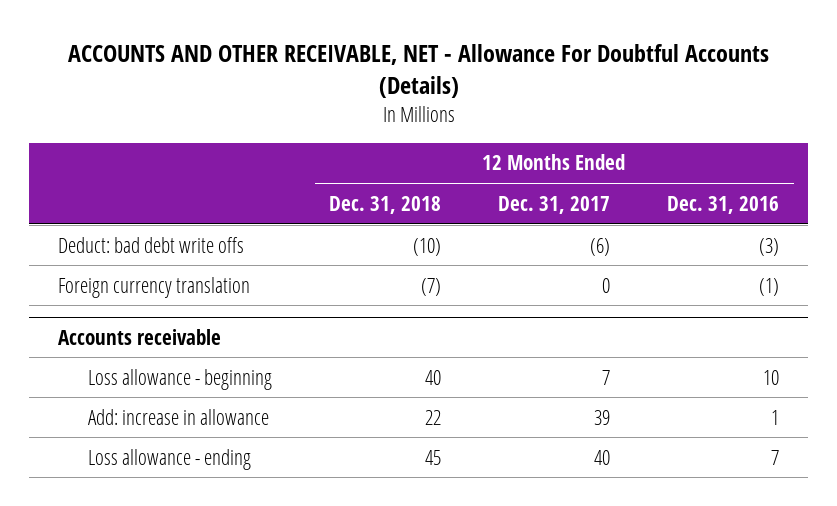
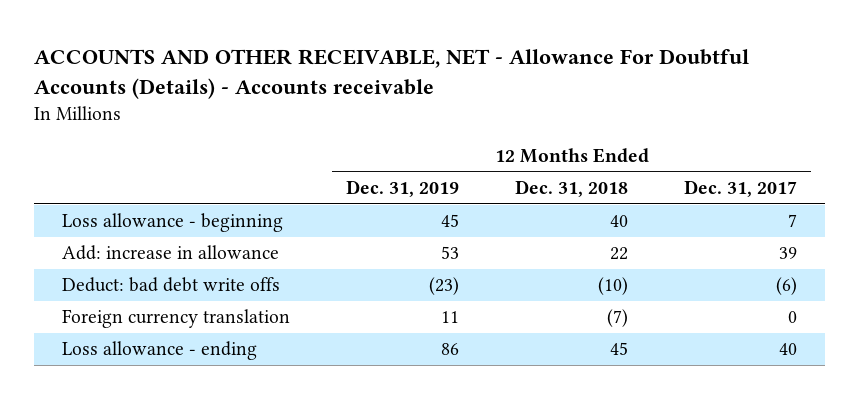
[67,43,769,99] ACCOUNTS AND OTHER RECEIVABLE, NET - Allowance For Doubtful Accounts (Details) -> [34,49,750,100] ACCOUNTS AND OTHER RECEIVABLE, NET - Allowance For Doubtful Accounts (Details) - Accounts receivable
[667,195,780,214] Dec. 31, 2016 -> none
none -> [346,180,460,198] Dec. 31, 2019
[57,328,221,345] Accounts receivable -> none
[57,236,244,253] Deduct: bad debt write offs -> [62,277,281,293] Deduct: bad debt write offs
[57,276,250,298] Foreign currency translation -> [62,309,291,329] Foreign currency translation

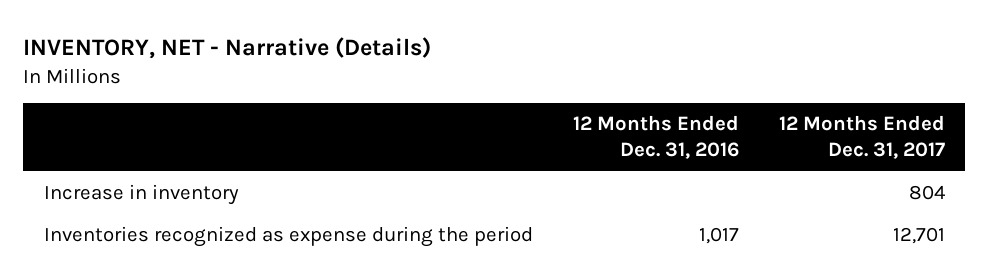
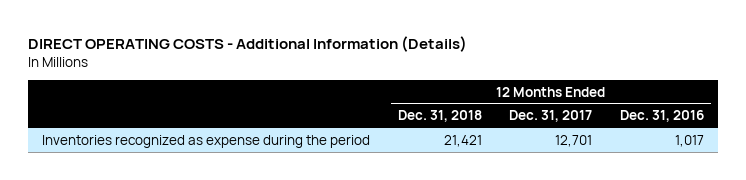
[23,37,432,60] INVENTORY, NET - Narrative (Details) -> [28,36,468,53] DIRECT OPERATING COSTS - Additional Information (Details)
none -> [397,110,482,123] Dec. 31, 2018
[43,184,239,206] Increase in inventory -> none

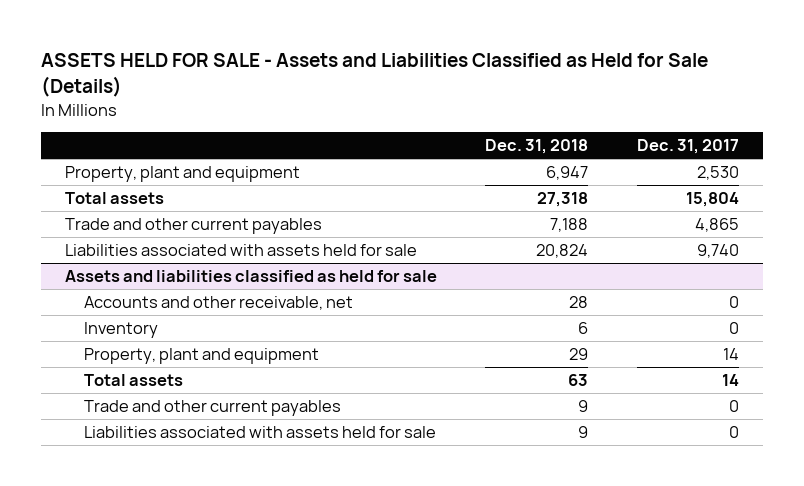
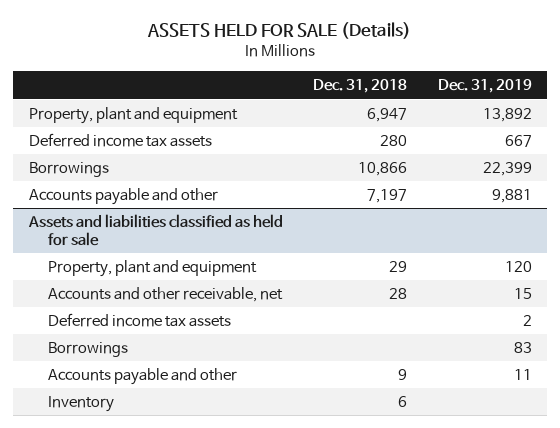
[41,53,709,98] ASSETS HELD FOR SALE - Assets and Liabilities Classified as Held for Sale (Details) -> [147,22,412,40] ASSETS HELD FOR SALE (Details)
[636,139,739,155] Dec. 31, 2017 -> none
none -> [437,79,532,94] Dec. 31, 2019
[65,192,165,205] Total assets -> none
[65,244,418,257] Liabilities associated with assets held for sale -> none
none -> [28,133,212,148] Deferred income tax assets
none -> [28,162,109,178] Borrowings
[65,218,323,235] Trade and other current payables -> [28,188,218,206] Accounts payable and other
[550,218,589,233] 7,188 -> [367,189,408,204] 7,197
[84,348,320,365] Property, plant and equipment -> [48,260,258,278] Property, plant and equipment
none -> [48,313,232,328] Deferred income tax assets
none -> [48,342,129,358] Borrowings
none -> [48,368,238,386] Accounts payable and other
[84,374,184,387] Total assets -> none
[84,400,342,417] Trade and other current payables -> none
[84,426,437,439] Liabilities associated with assets held for sale -> none

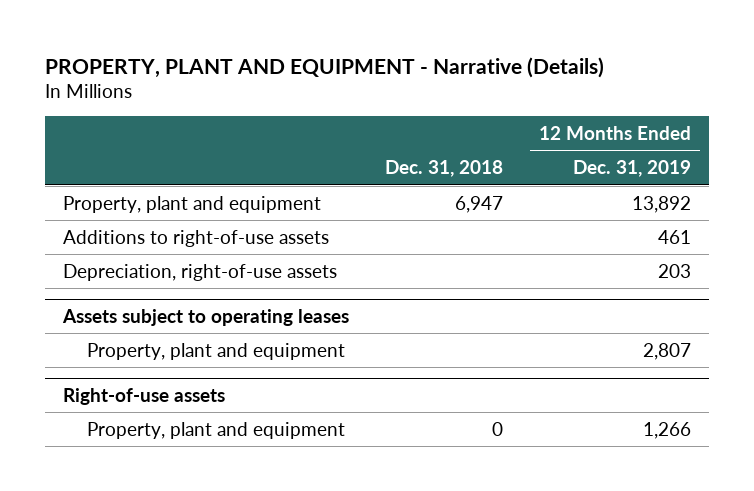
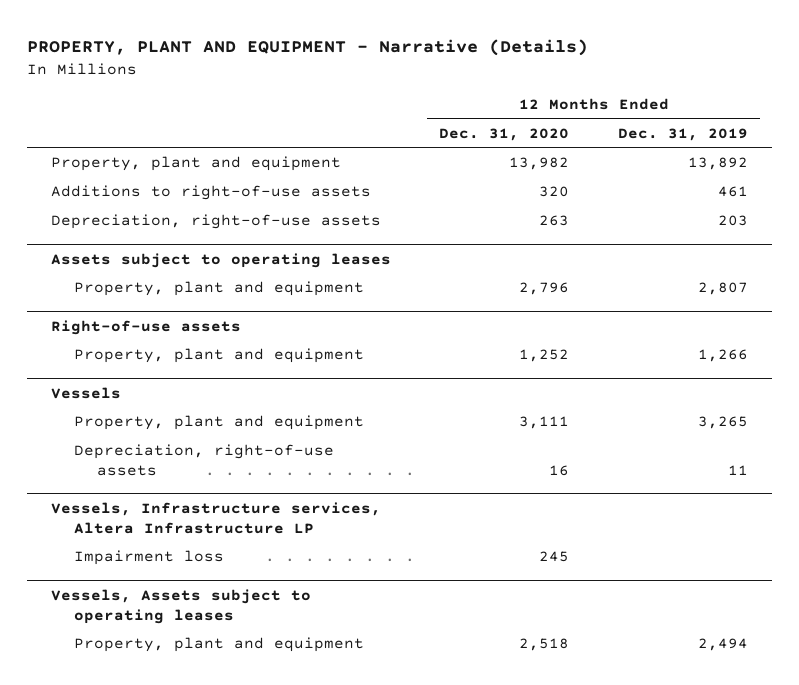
[385,160,504,178] Dec. 31, 2018 -> none
none -> [439,127,570,141] Dec. 31, 2020
none -> [50,386,121,399] Vessels
none -> [74,415,365,431] Property, plant and equipment
none -> [74,444,335,476] Depreciation, right-of-use assets
none -> [50,501,381,534] Vessels, Infrastructure services, Altera Infrastructure LP
none -> [74,550,225,566] Impairment loss
none -> [50,588,311,624] Vessels, Assets subject to operating leases
none -> [74,637,365,653] Property, plant and equipment

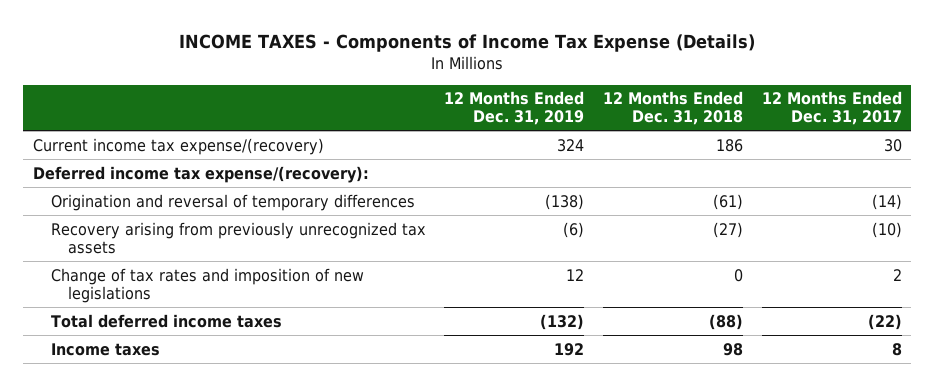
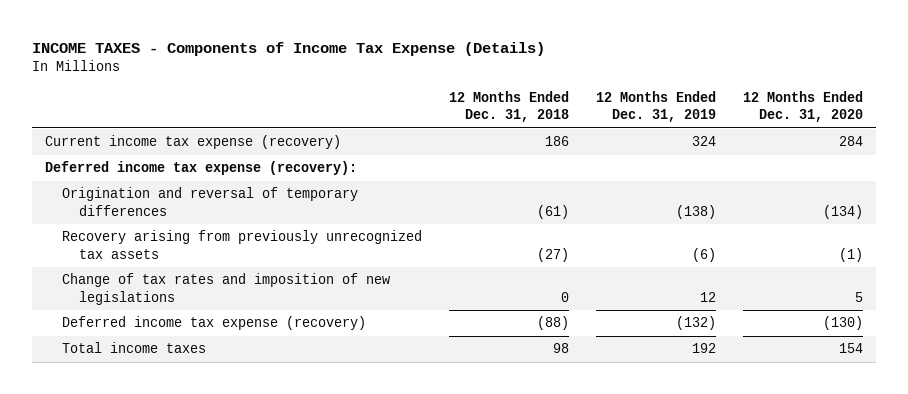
[762,91,903,126] 12 Months Ended Dec. 31, 2017 -> none
none -> [742,90,863,123] 12 Months Ended Dec. 31, 2020
[32,137,324,155] Current income tax expense/(recovery) -> [45,135,342,150] Current income tax expense (recovery)
[32,165,369,183] Deferred income tax expense/(recovery): -> [45,161,358,176] Deferred income tax expense (recovery):
[50,313,282,328] Total deferred income taxes -> [62,316,367,331] Deferred income tax expense (recovery)
[50,342,160,356] Income taxes -> [62,342,207,354] Total income taxes

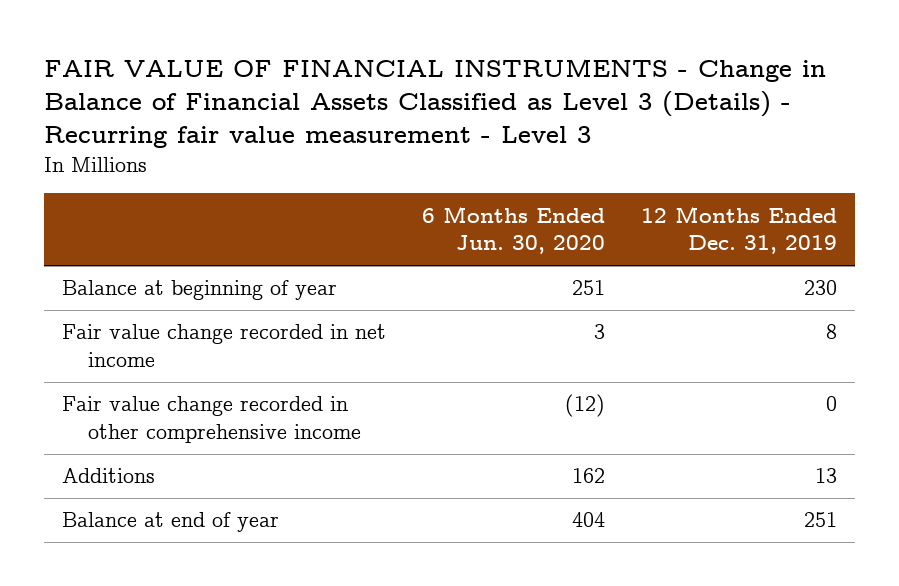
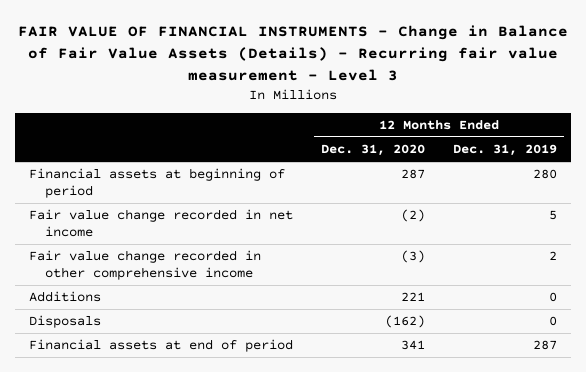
[44,59,827,149] FAIR VALUE OF FINANCIAL INSTRUMENTS - Change in Balance of Financial Assets Classified as Level 3 (Details) - Recurring fair value measurement - Level 3 -> [17,25,568,81] FAIR VALUE OF FINANCIAL INSTRUMENTS - Change in Balance of Fair Value Assets (Details) - Recurring fair value measurement - Level 3
[422,205,606,255] 6 Months Ended Jun. 30, 2020 -> none
none -> [320,144,425,157] Dec. 31, 2020
[62,280,338,301] Balance at beginning of year -> none
[62,512,280,533] Balance at end of year -> none
none -> [28,168,285,199] Financial assets at beginning of period
[826,324,838,340] 8 -> [549,210,558,221] 5
[826,396,838,412] 0 -> [549,251,558,261] 2
[815,468,838,484] 13 -> [549,292,558,303] 0
none -> [28,315,101,329] Disposals
none -> [28,339,293,353] Financial assets at end of period

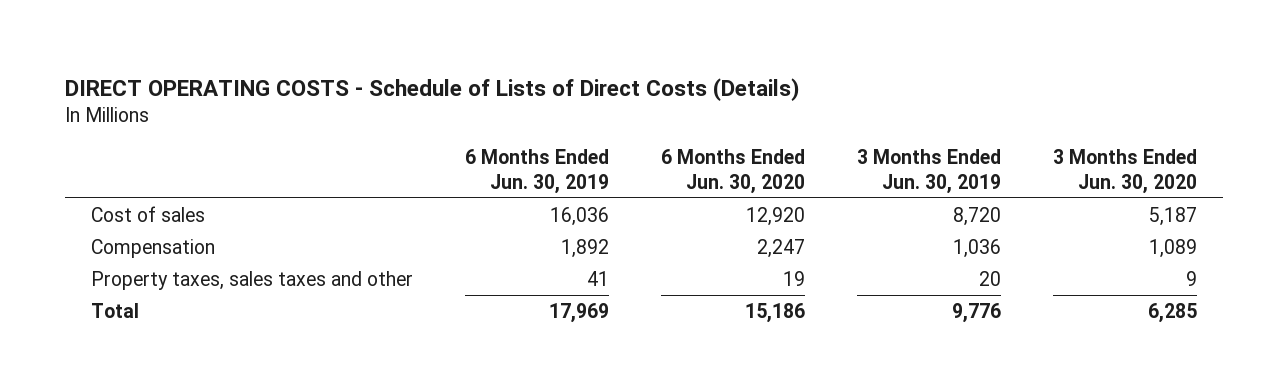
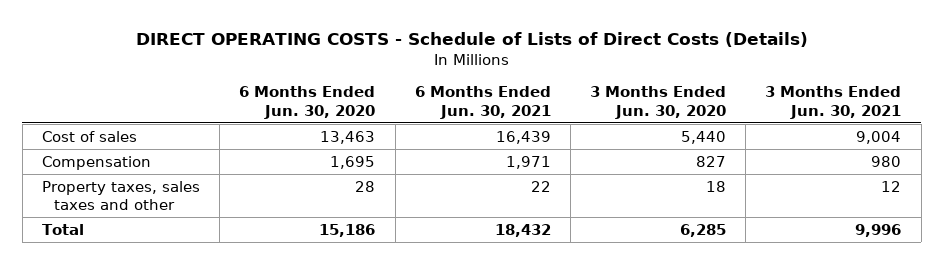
[465,149,610,194] 6 Months Ended Jun. 30, 2019 -> none
[856,149,1001,194] 3 Months Ended Jun. 30, 2019 -> none
none -> [414,86,551,119] 6 Months Ended Jun. 30, 2021
none -> [765,86,902,119] 3 Months Ended Jun. 30, 2021
[745,206,805,226] 12,920 -> [320,130,376,144] 13,463
[1148,206,1197,226] 5,187 -> [681,130,727,144] 5,440
[756,238,805,258] 2,247 -> [330,155,376,169] 1,695
[1148,238,1197,258] 1,089 -> [696,155,727,167] 827
[782,270,805,286] 19 -> [355,180,376,192] 28
[1185,270,1197,286] 9 -> [706,180,727,192] 18

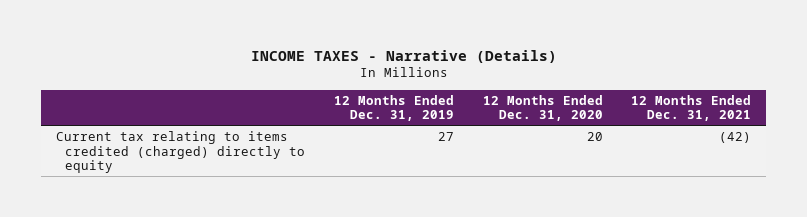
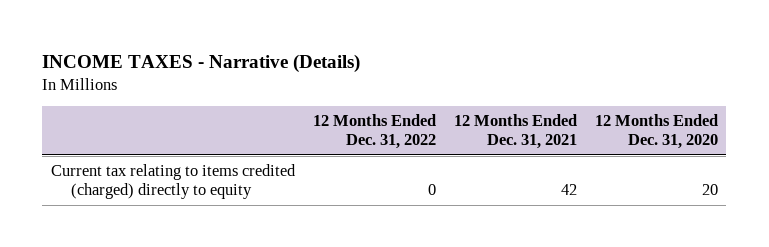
[333,94,454,122] 12 Months Ended Dec. 31, 2019 -> none
none -> [312,113,436,150] 12 Months Ended Dec. 31, 2022
[719,131,752,143] (42) -> [560,184,577,196] 42

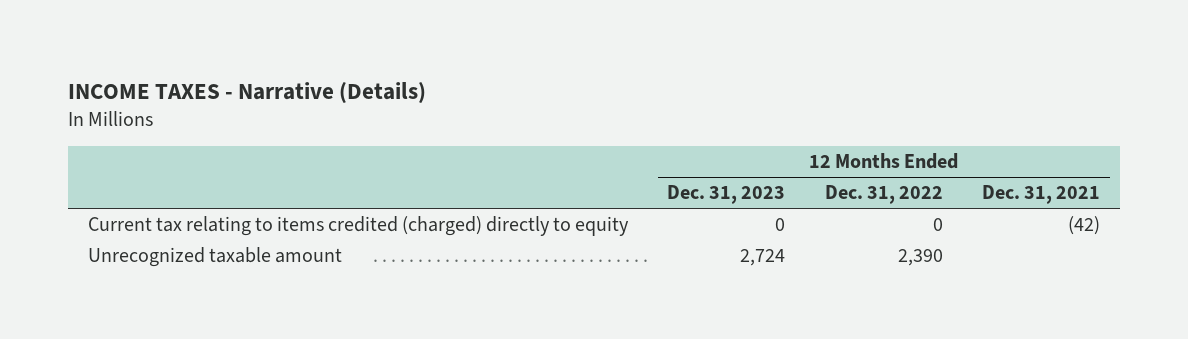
[594,113,718,150] 12 Months Ended Dec. 31, 2020 -> none
none -> [667,185,786,205] Dec. 31, 2023
[560,184,577,196] 42 -> [1068,216,1101,236] (42)
none -> [87,247,342,268] Unrecognized taxable amount

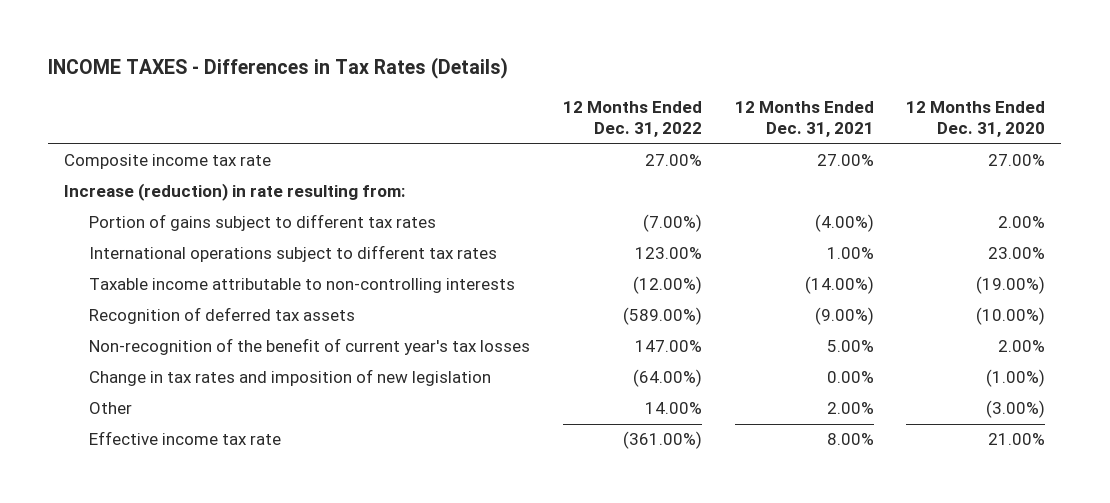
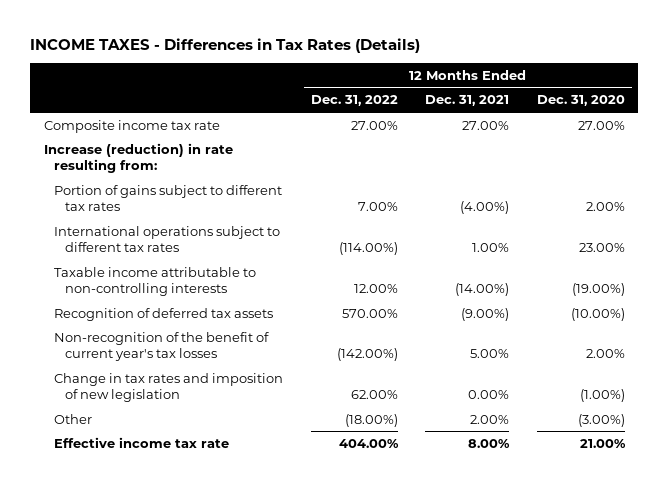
[642,214,702,233] (7.00%) -> [357,202,398,212] 7.00%
[634,247,702,260] 123.00% -> [338,242,398,256] (114.00%)
[632,276,702,295] (12.00%) -> [353,284,398,294] 12.00%
[622,307,702,326] (589.00%) -> [341,308,398,318] 570.00%
[634,340,702,353] 147.00% -> [336,348,398,362] (142.00%)
[632,369,702,388] (64.00%) -> [350,390,398,400] 62.00%
[644,402,702,415] 14.00% -> [344,413,398,427] (18.00%)
[622,431,702,450] (361.00%) -> [338,438,399,448] 404.00%

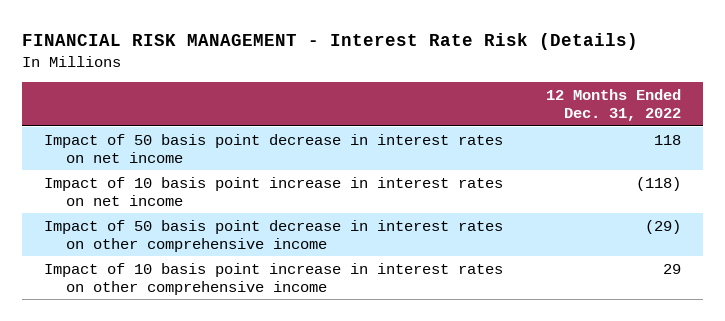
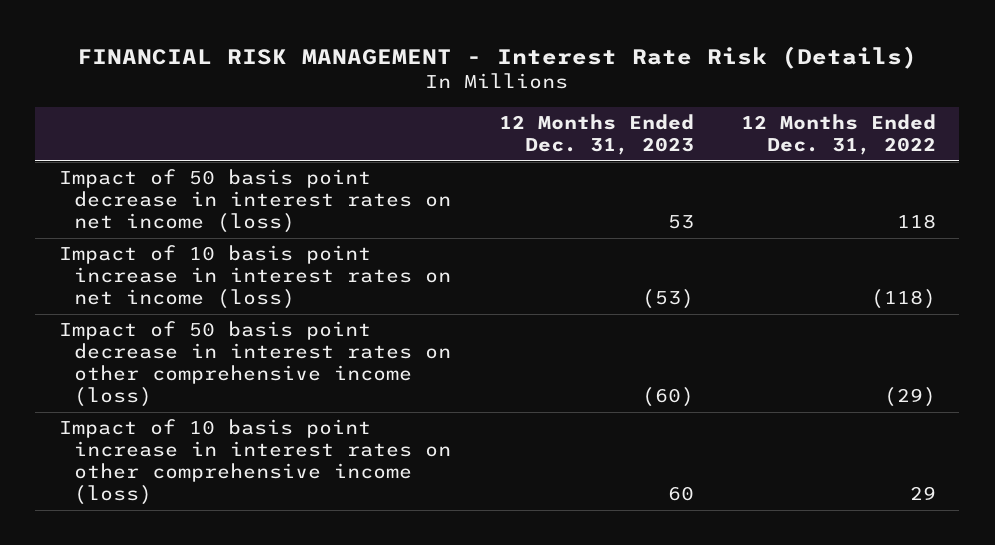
none -> [498,114,694,156] 12 Months Ended Dec. 31, 2023
[43,133,503,163] Impact of 50 basis point decrease in interest rates on net income -> [58,169,452,234] Impact of 50 basis point decrease in interest rates on net income (loss)
[43,176,503,206] Impact of 10 basis point increase in interest rates on net income -> [58,245,452,310] Impact of 10 basis point increase in interest rates on net income (loss)
[43,219,503,252] Impact of 50 basis point decrease in interest rates on other comprehensive income -> [58,321,452,408] Impact of 50 basis point decrease in interest rates on other comprehensive income (loss)
[43,262,503,295] Impact of 10 basis point increase in interest rates on other comprehensive income -> [58,419,452,506] Impact of 10 basis point increase in interest rates on other comprehensive income (loss)

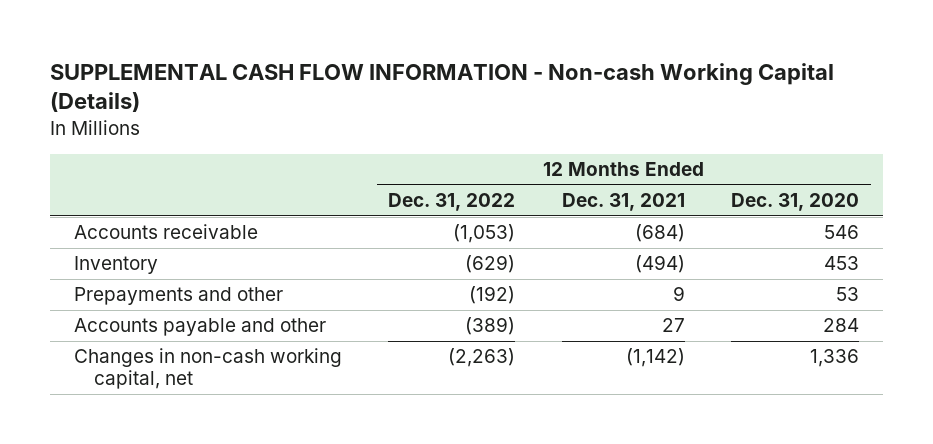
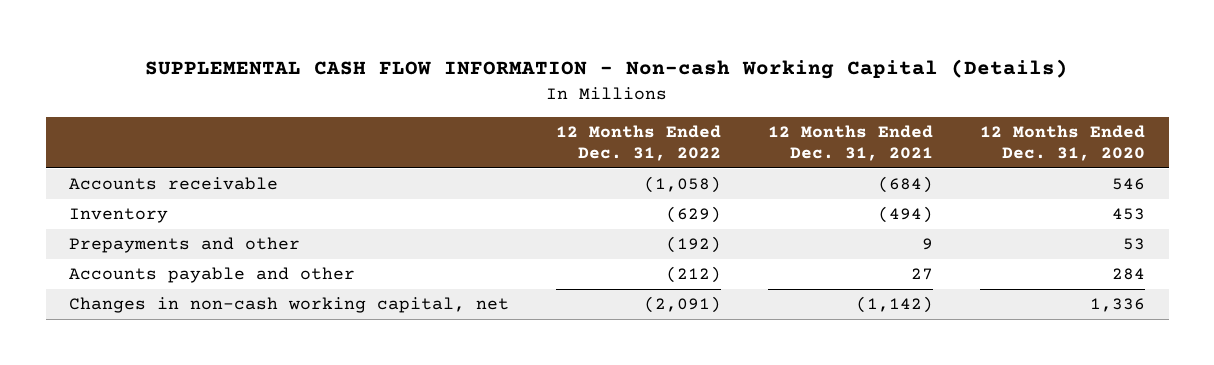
[453,224,516,244] (1,053) -> [644,176,722,194] (1,058)
[465,317,516,336] (389) -> [666,266,722,284] (212)
[448,348,516,368] (2,263) -> [644,296,722,314] (2,091)

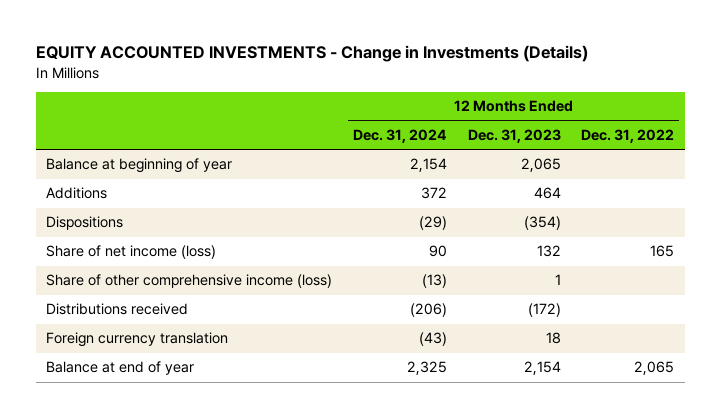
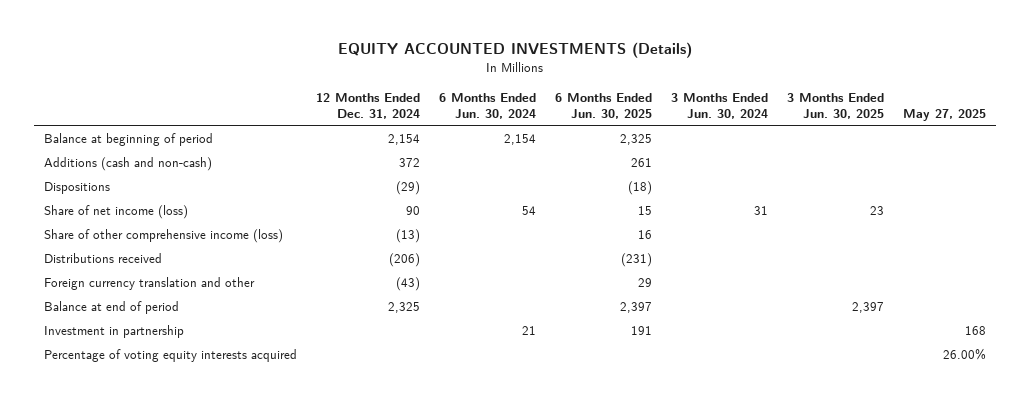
[35,45,588,63] EQUITY ACCOUNTED INVESTMENTS - Change in Investments (Details) -> [337,42,692,59] EQUITY ACCOUNTED INVESTMENTS (Details)
[467,128,561,143] Dec. 31, 2023 -> none
[581,128,675,143] Dec. 31, 2022 -> none
none -> [438,93,536,119] 6 Months Ended Jun. 30, 2024
none -> [554,93,652,119] 6 Months Ended Jun. 30, 2025
none -> [670,93,768,119] 3 Months Ended Jun. 30, 2024
none -> [786,93,884,119] 3 Months Ended Jun. 30, 2025
none -> [903,108,987,121] May 27, 2025
[46,158,233,174] Balance at beginning of year -> [43,132,213,146] Balance at beginning of period
[46,187,108,200] Additions -> [43,156,212,171] Additions (cash and non-cash)
[46,332,229,348] Foreign currency translation -> [43,276,255,290] Foreign currency translation and other
[46,361,195,376] Balance at end of year -> [43,300,179,314] Balance at end of period
none -> [43,324,184,338] Investment in partnership
none -> [43,348,297,362] Percentage of voting equity interests acquired

